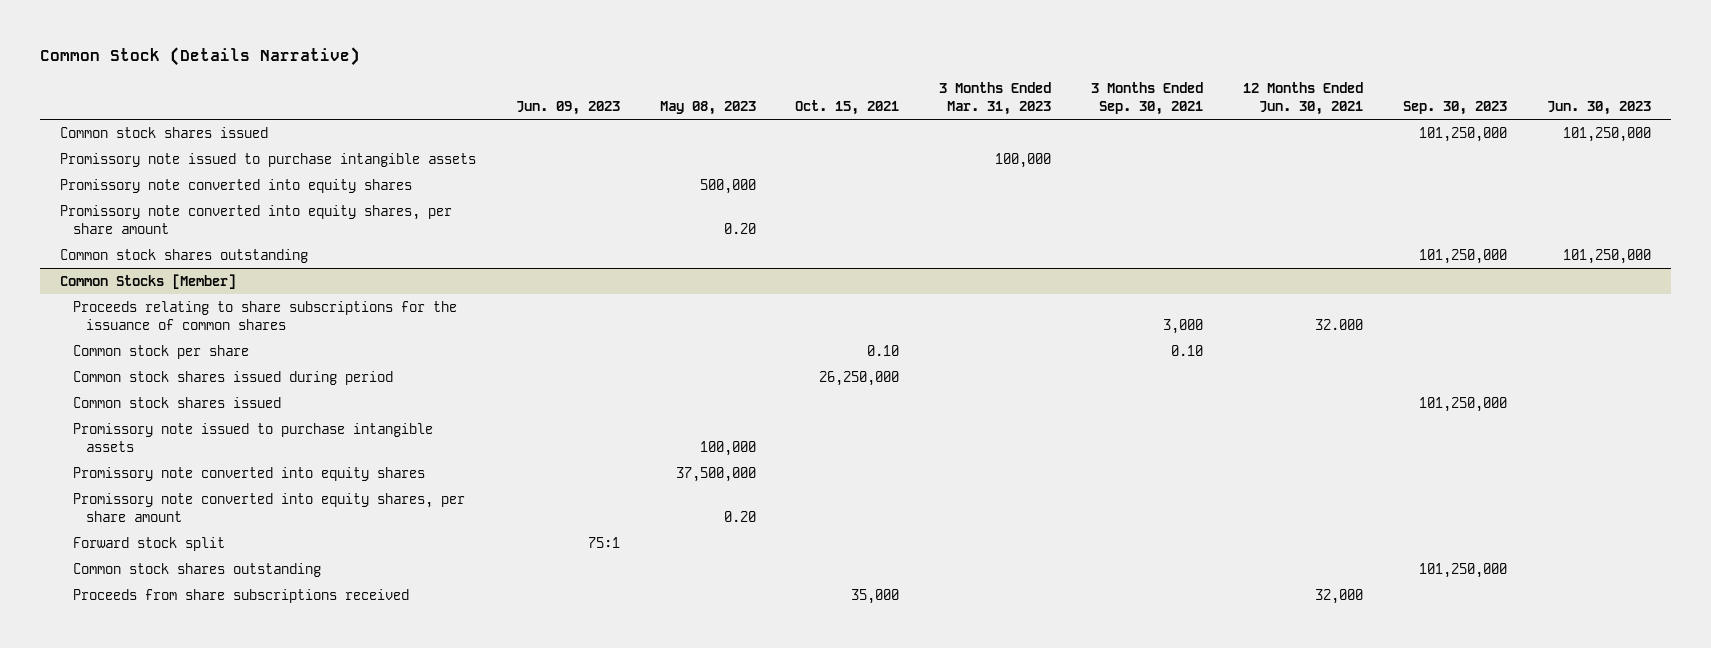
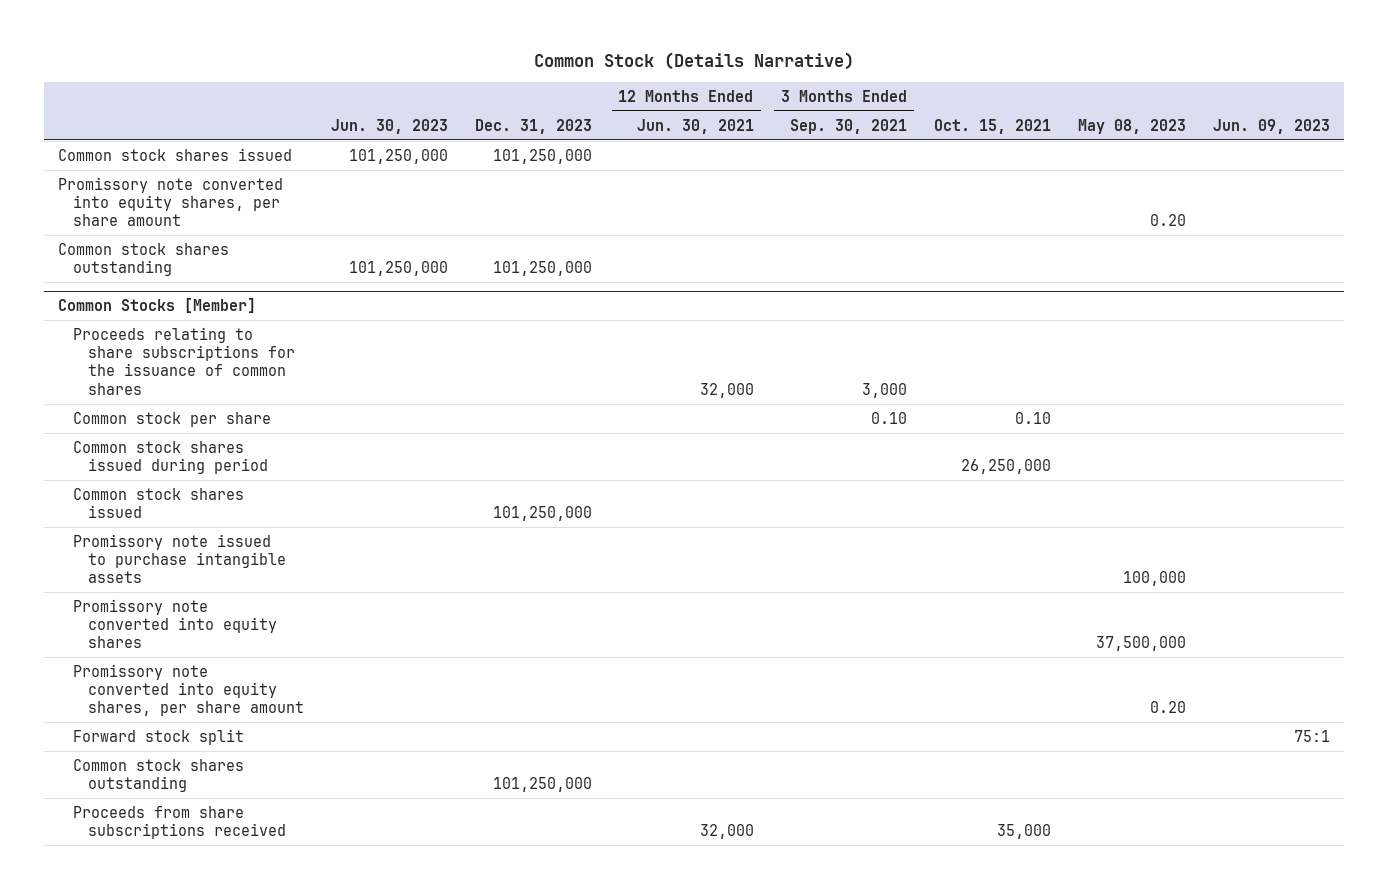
[939,82,1052,116] 3 Months Ended Mar. 31, 2023 -> none
[1403,101,1508,116] Sep. 30, 2023 -> none
none -> [474,118,592,134] Dec. 31, 2023
[59,153,476,168] Promissory note issued to purchase intangible assets -> none
[59,179,412,194] Promissory note converted into equity shares -> none
[1315,318,1364,330] 32.000 -> [699,382,754,398] 32,000

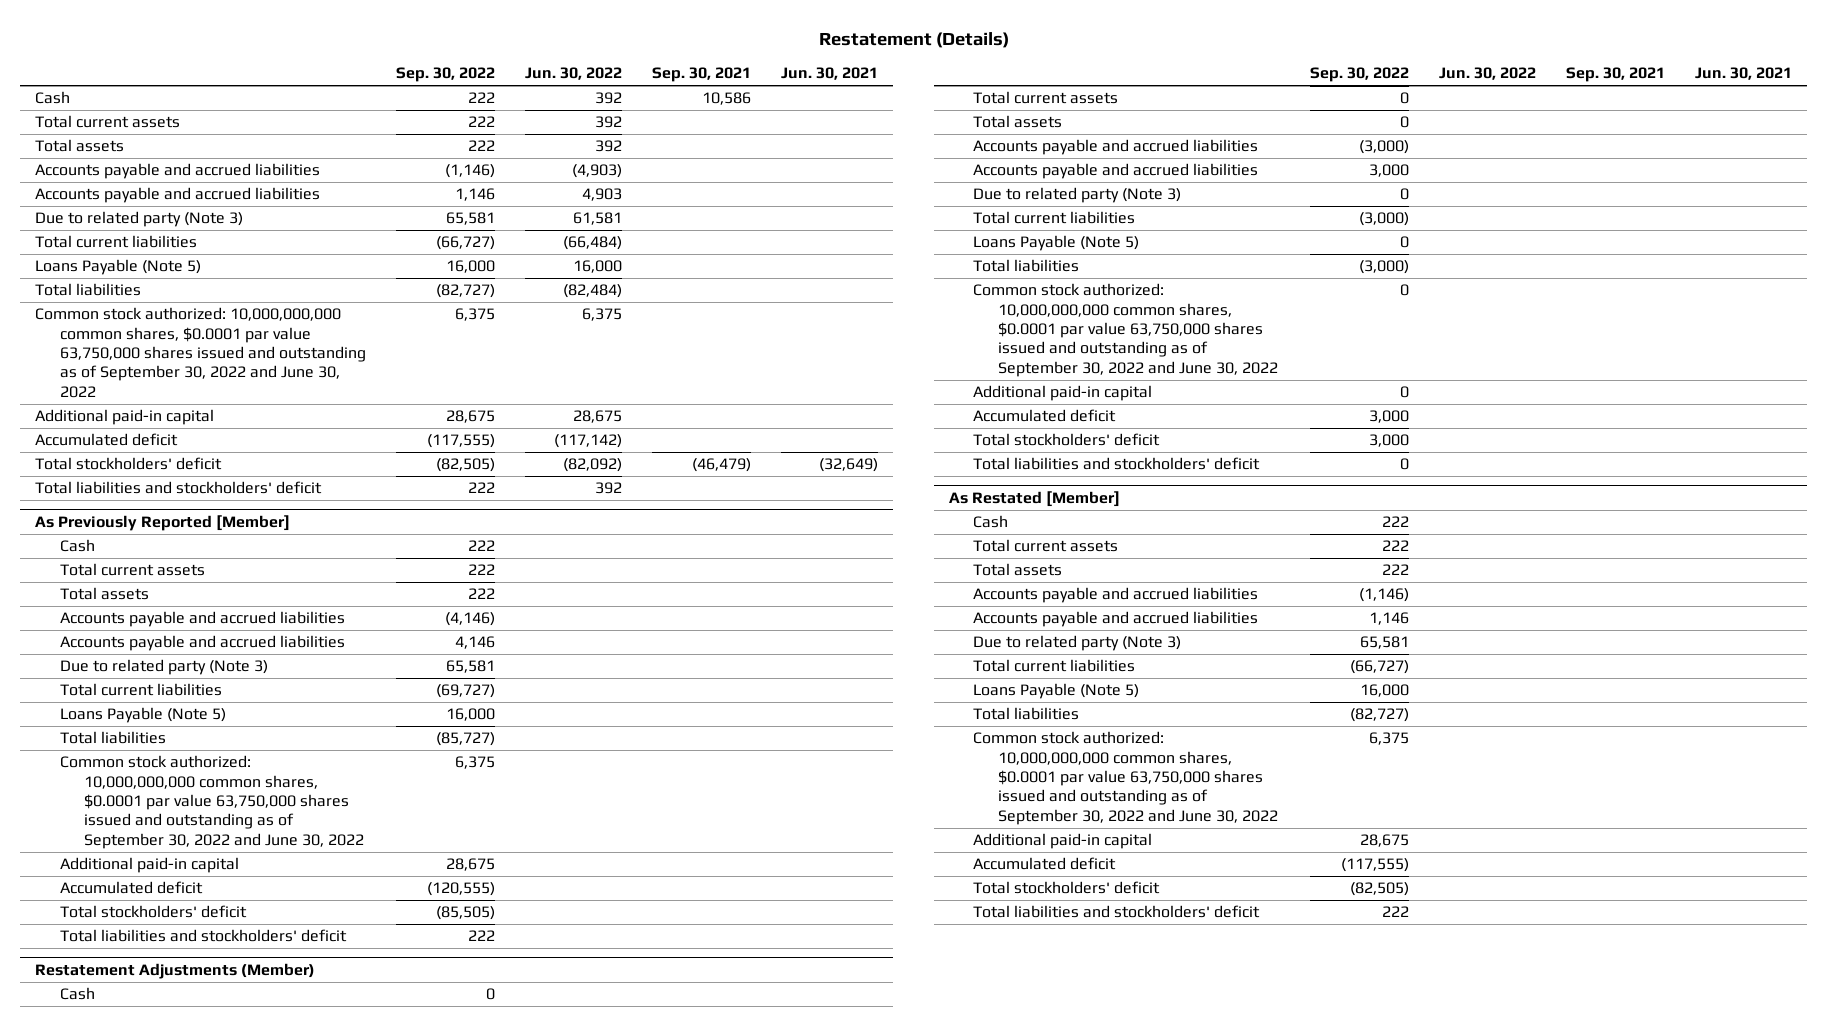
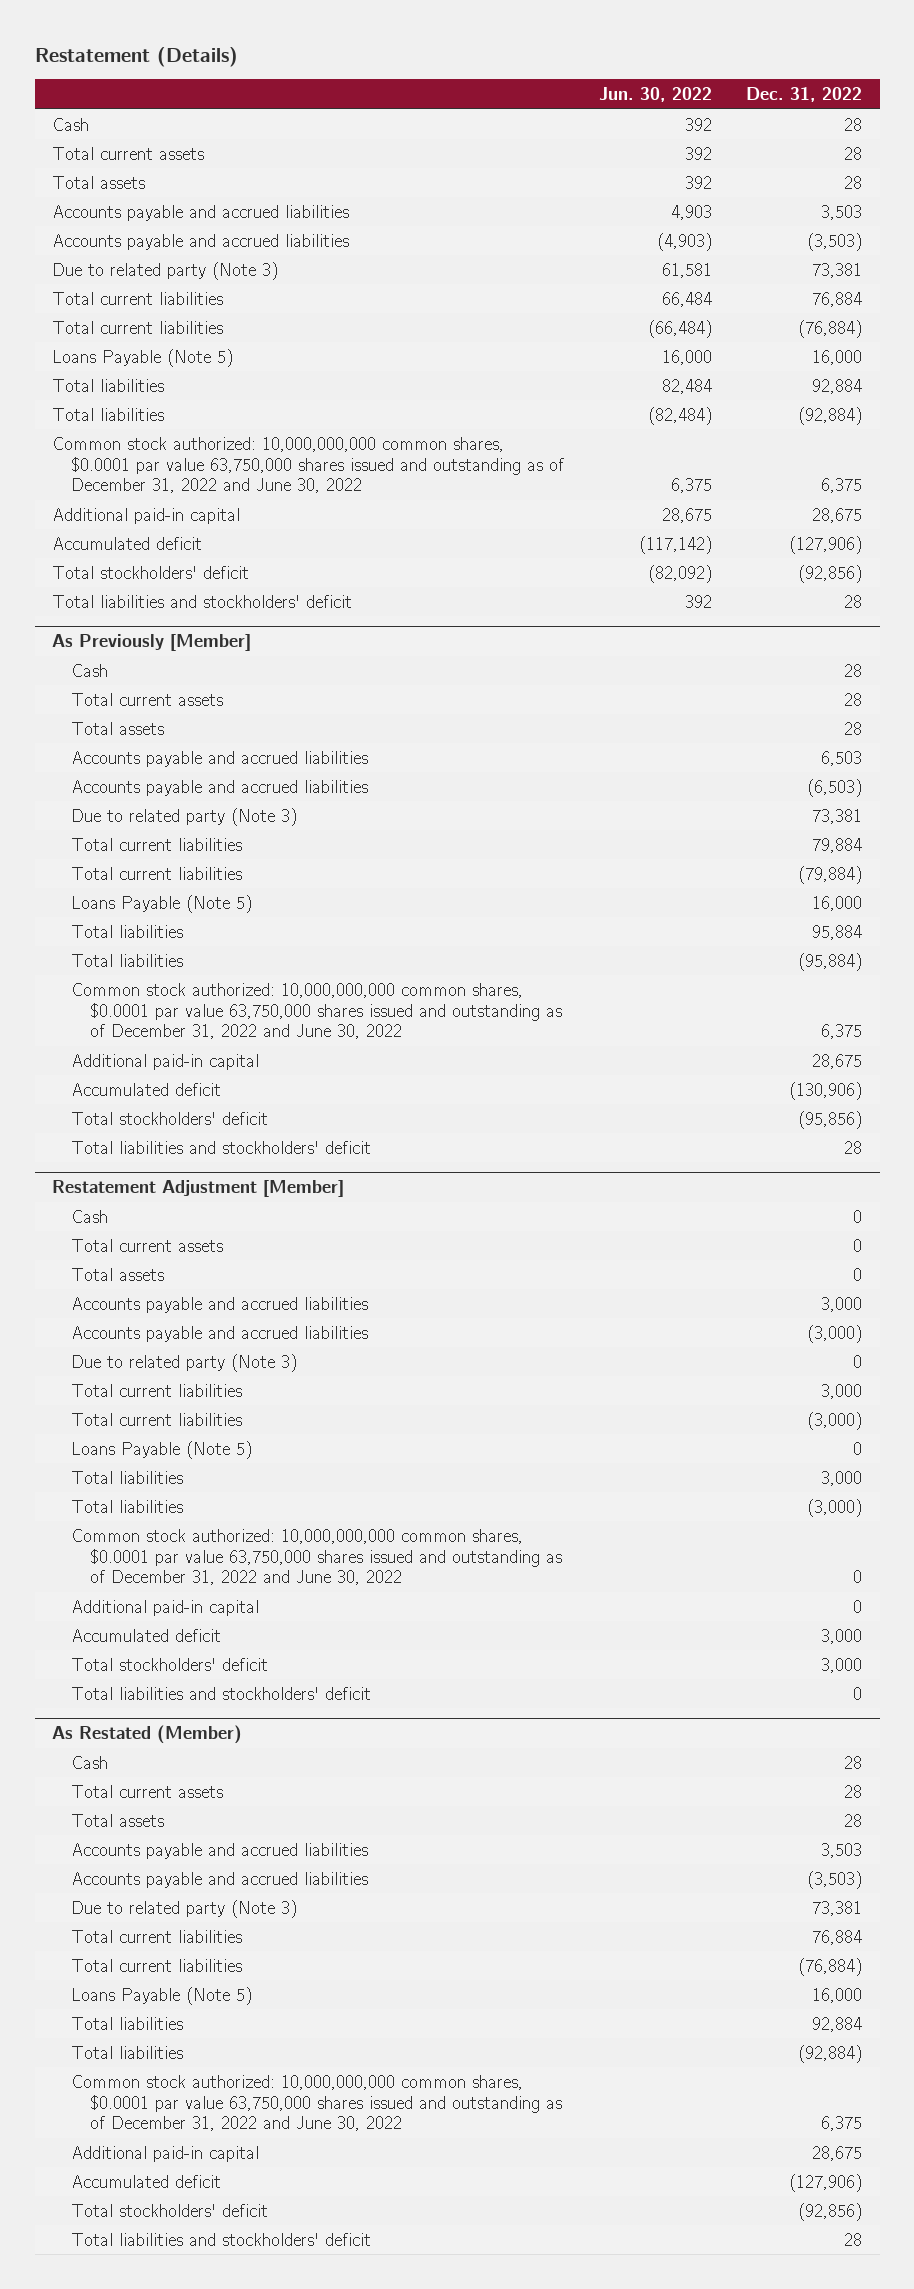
[395,67,495,83] Sep. 30, 2022 -> none
[652,67,752,83] Sep. 30, 2021 -> none
[781,67,879,81] Jun. 30, 2021 -> none
none -> [746,87,863,103] Dec. 31, 2022
[35,163,321,180] Accounts payable and accrued liabilities -> [51,233,349,250] Accounts payable and accrued liabilities
none -> [51,291,223,305] Total current liabilities
none -> [51,378,164,392] Total liabilities
[35,307,366,398] Common stock authorized: 10,000,000,000 common shares, $0.0001 par value 63,750,000 shares issued and outstanding as of September 30, 2022 and June 30, 2022 -> [51,436,564,494] Common stock authorized: 10,000,000,000 common shares, $0.0001 par value 63,750,000 shares issued and outstanding as of December 31, 2022 and June 30, 2022
[35,515,291,532] As Previously Reported [Member] -> none
[59,539,95,553] Cash -> none
[59,563,205,577] Total current assets -> none
[59,587,149,601] Total assets -> none
[59,611,345,628] Accounts payable and accrued liabilities -> none
[59,635,345,652] Accounts payable and accrued liabilities -> none
[59,659,268,676] Due to related party (Note 3) -> none
[59,683,222,697] Total current liabilities -> none
[59,707,226,724] Loans Payable (Note 5) -> none
[59,731,166,745] Total liabilities -> none
[59,755,365,849] Common stock authorized: 10,000,000,000 common shares, $0.0001 par value 63,750,000 shares issued and outstanding as of September 30, 2022 and June 30, 2022 -> none
[59,857,239,874] Additional paid-in capital -> none
[59,881,203,895] Accumulated deficit -> none
[59,905,247,919] Total stockholders' deficit -> none
[59,929,347,943] Total liabilities and stockholders' deficit -> none
none -> [51,634,251,652] As Previously [Member]
none -> [70,663,108,677] Cash
none -> [70,692,223,706] Total current assets
none -> [70,721,164,735] Total assets
none -> [70,750,368,767] Accounts payable and accrued liabilities
none -> [70,779,368,796] Accounts payable and accrued liabilities
none -> [70,807,297,826] Due to related party (Note 3)
none -> [70,837,242,851] Total current liabilities
none -> [70,866,242,880] Total current liabilities
none -> [70,894,252,913] Loans Payable (Note 5)
none -> [70,924,183,938] Total liabilities
none -> [70,953,183,967] Total liabilities
none -> [70,982,563,1040] Common stock authorized: 10,000,000,000 common shares, $0.0001 par value 63,750,000 shares issued and outstanding as of December 31, 2022 and June 30, 2022
none -> [70,1053,259,1070] Additional paid-in capital
none -> [70,1082,221,1096] Accumulated deficit
none -> [70,1111,268,1125] Total stockholders' deficit
none -> [70,1140,371,1154] Total liabilities and stockholders' deficit
[35,963,316,980] Restatement Adjustments (Member) -> [51,1180,344,1198] Restatement Adjustment [Member]
none -> [70,1412,242,1426] Total current liabilities
none -> [70,1499,183,1513] Total liabilities
[973,283,1278,377] Common stock authorized: 10,000,000,000 common shares, $0.0001 par value 63,750,000 shares issued and outstanding as of September 30, 2022 and June 30, 2022 -> [70,1528,563,1586] Common stock authorized: 10,000,000,000 common shares, $0.0001 par value 63,750,000 shares issued and outstanding as of December 31, 2022 and June 30, 2022
[948,491,1120,508] As Restated [Member] -> [51,1725,242,1745] As Restated (Member)
none -> [70,1958,242,1972] Total current liabilities
none -> [70,2045,183,2059] Total liabilities
[973,731,1278,825] Common stock authorized: 10,000,000,000 common shares, $0.0001 par value 63,750,000 shares issued and outstanding as of September 30, 2022 and June 30, 2022 -> [70,2074,563,2132] Common stock authorized: 10,000,000,000 common shares, $0.0001 par value 63,750,000 shares issued and outstanding as of December 31, 2022 and June 30, 2022

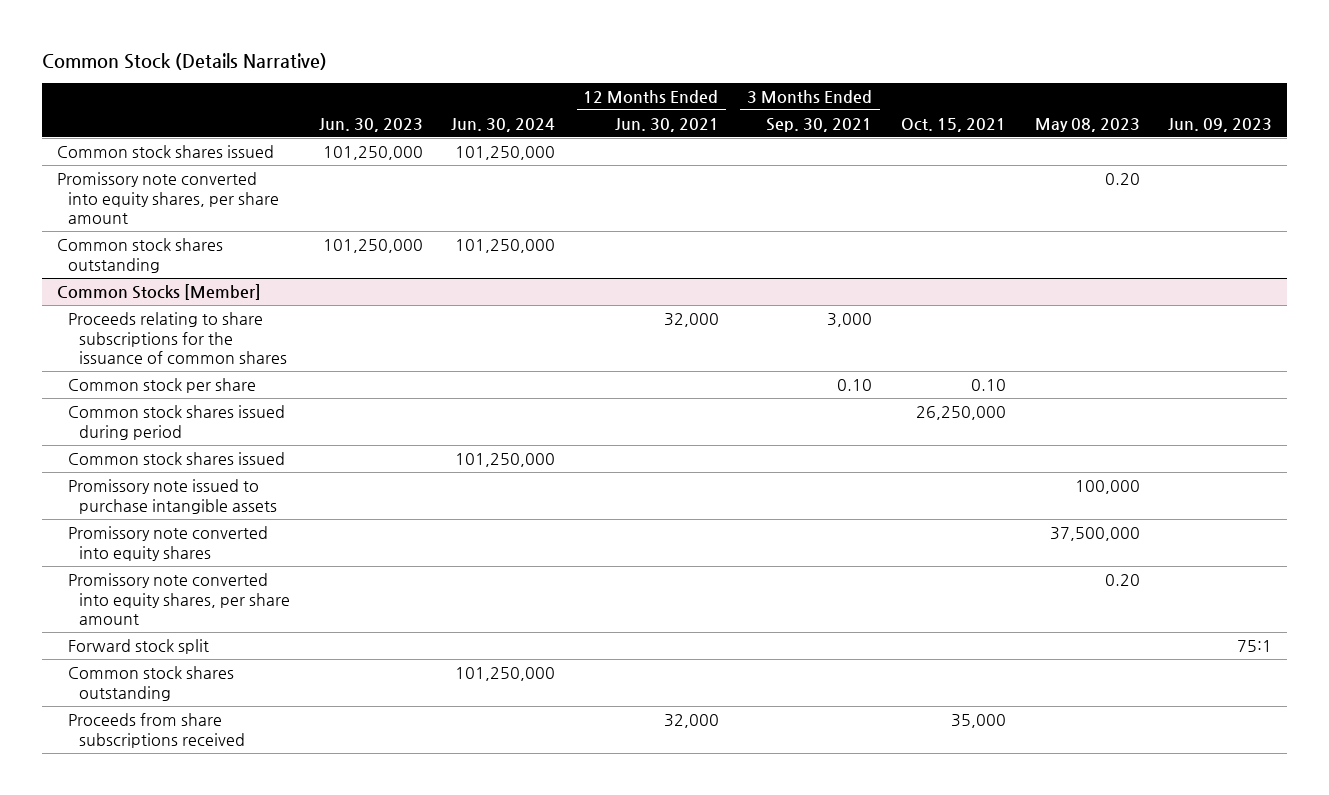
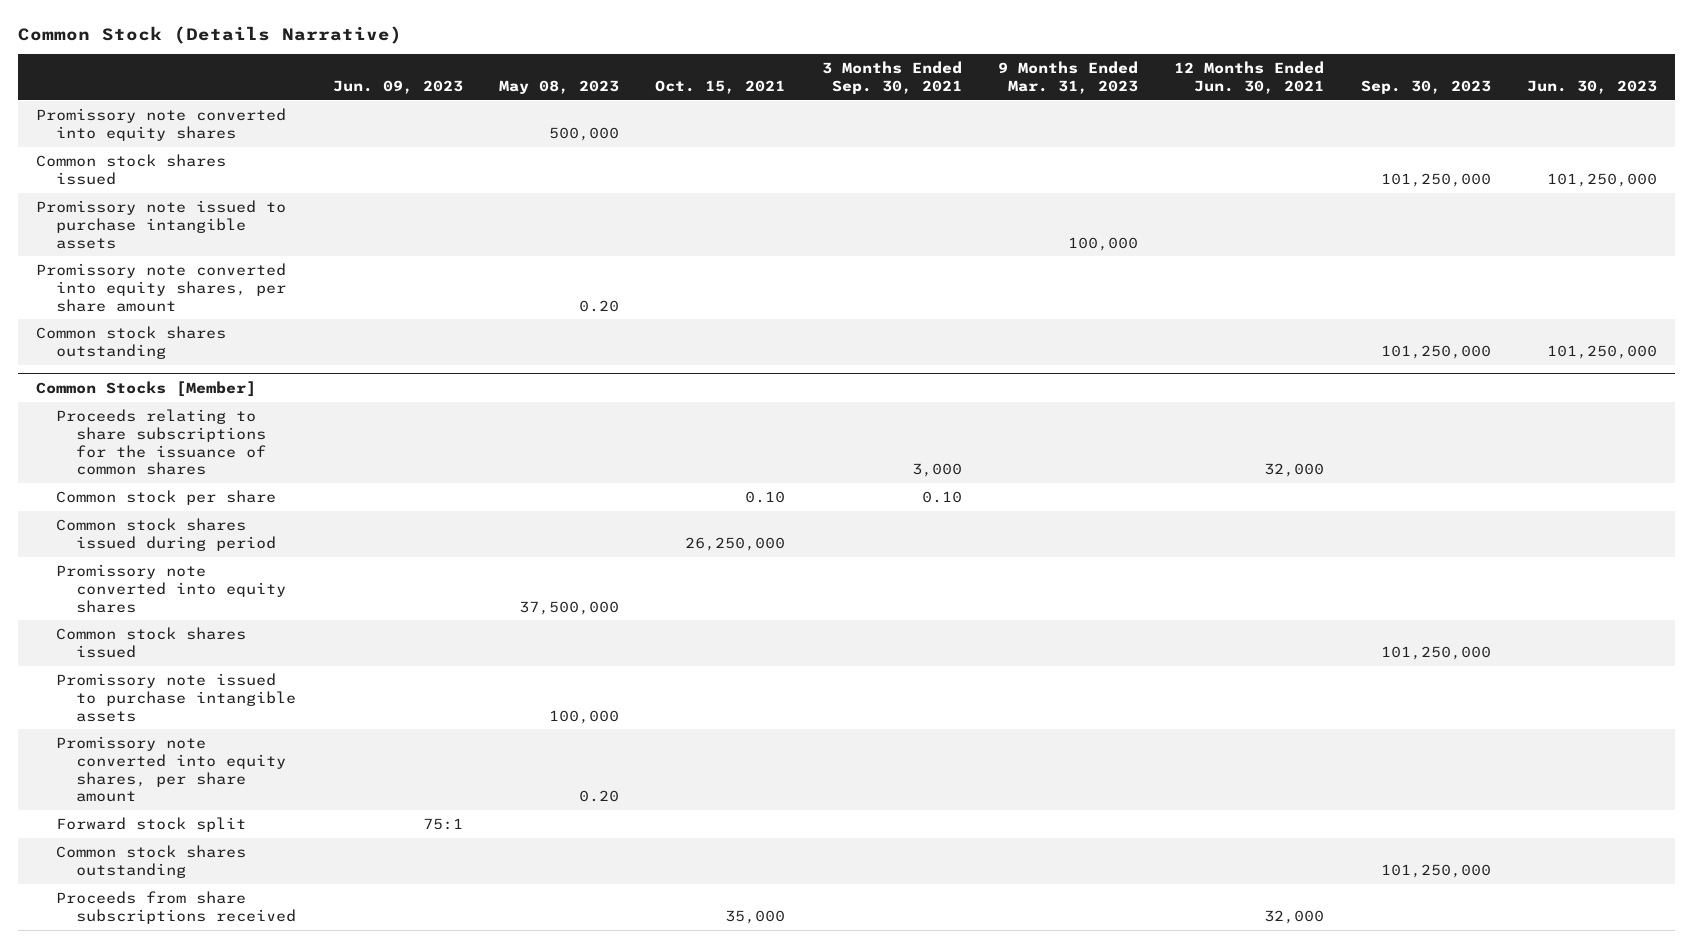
[451,117,556,132] Jun. 30, 2024 -> none
none -> [998,61,1139,95] 9 Months Ended Mar. 31, 2023
none -> [1360,80,1491,95] Sep. 30, 2023
none -> [35,107,286,141] Promissory note converted into equity shares
none -> [35,199,286,249] Promissory note issued to purchase intangible assets
[67,526,268,561] Promissory note converted into equity shares -> [56,563,287,613] Promissory note converted into equity shares

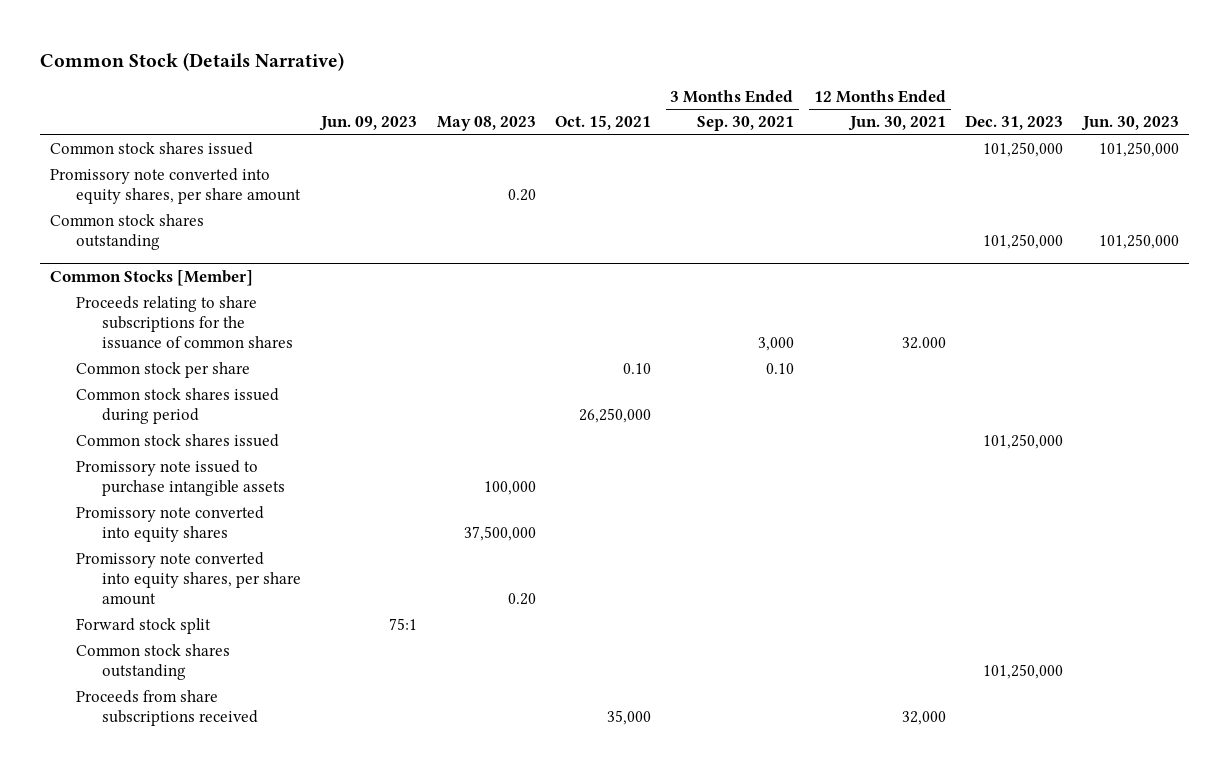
[998,61,1139,95] 9 Months Ended Mar. 31, 2023 -> none
[1360,80,1491,95] Sep. 30, 2023 -> none
none -> [965,115,1064,131] Dec. 31, 2023
[35,107,286,141] Promissory note converted into equity shares -> none
[35,199,286,249] Promissory note issued to purchase intangible assets -> none
[1264,463,1325,478] 32,000 -> [901,337,946,350] 32.000
[56,563,287,613] Promissory note converted into equity shares -> [76,506,265,543] Promissory note converted into equity shares

